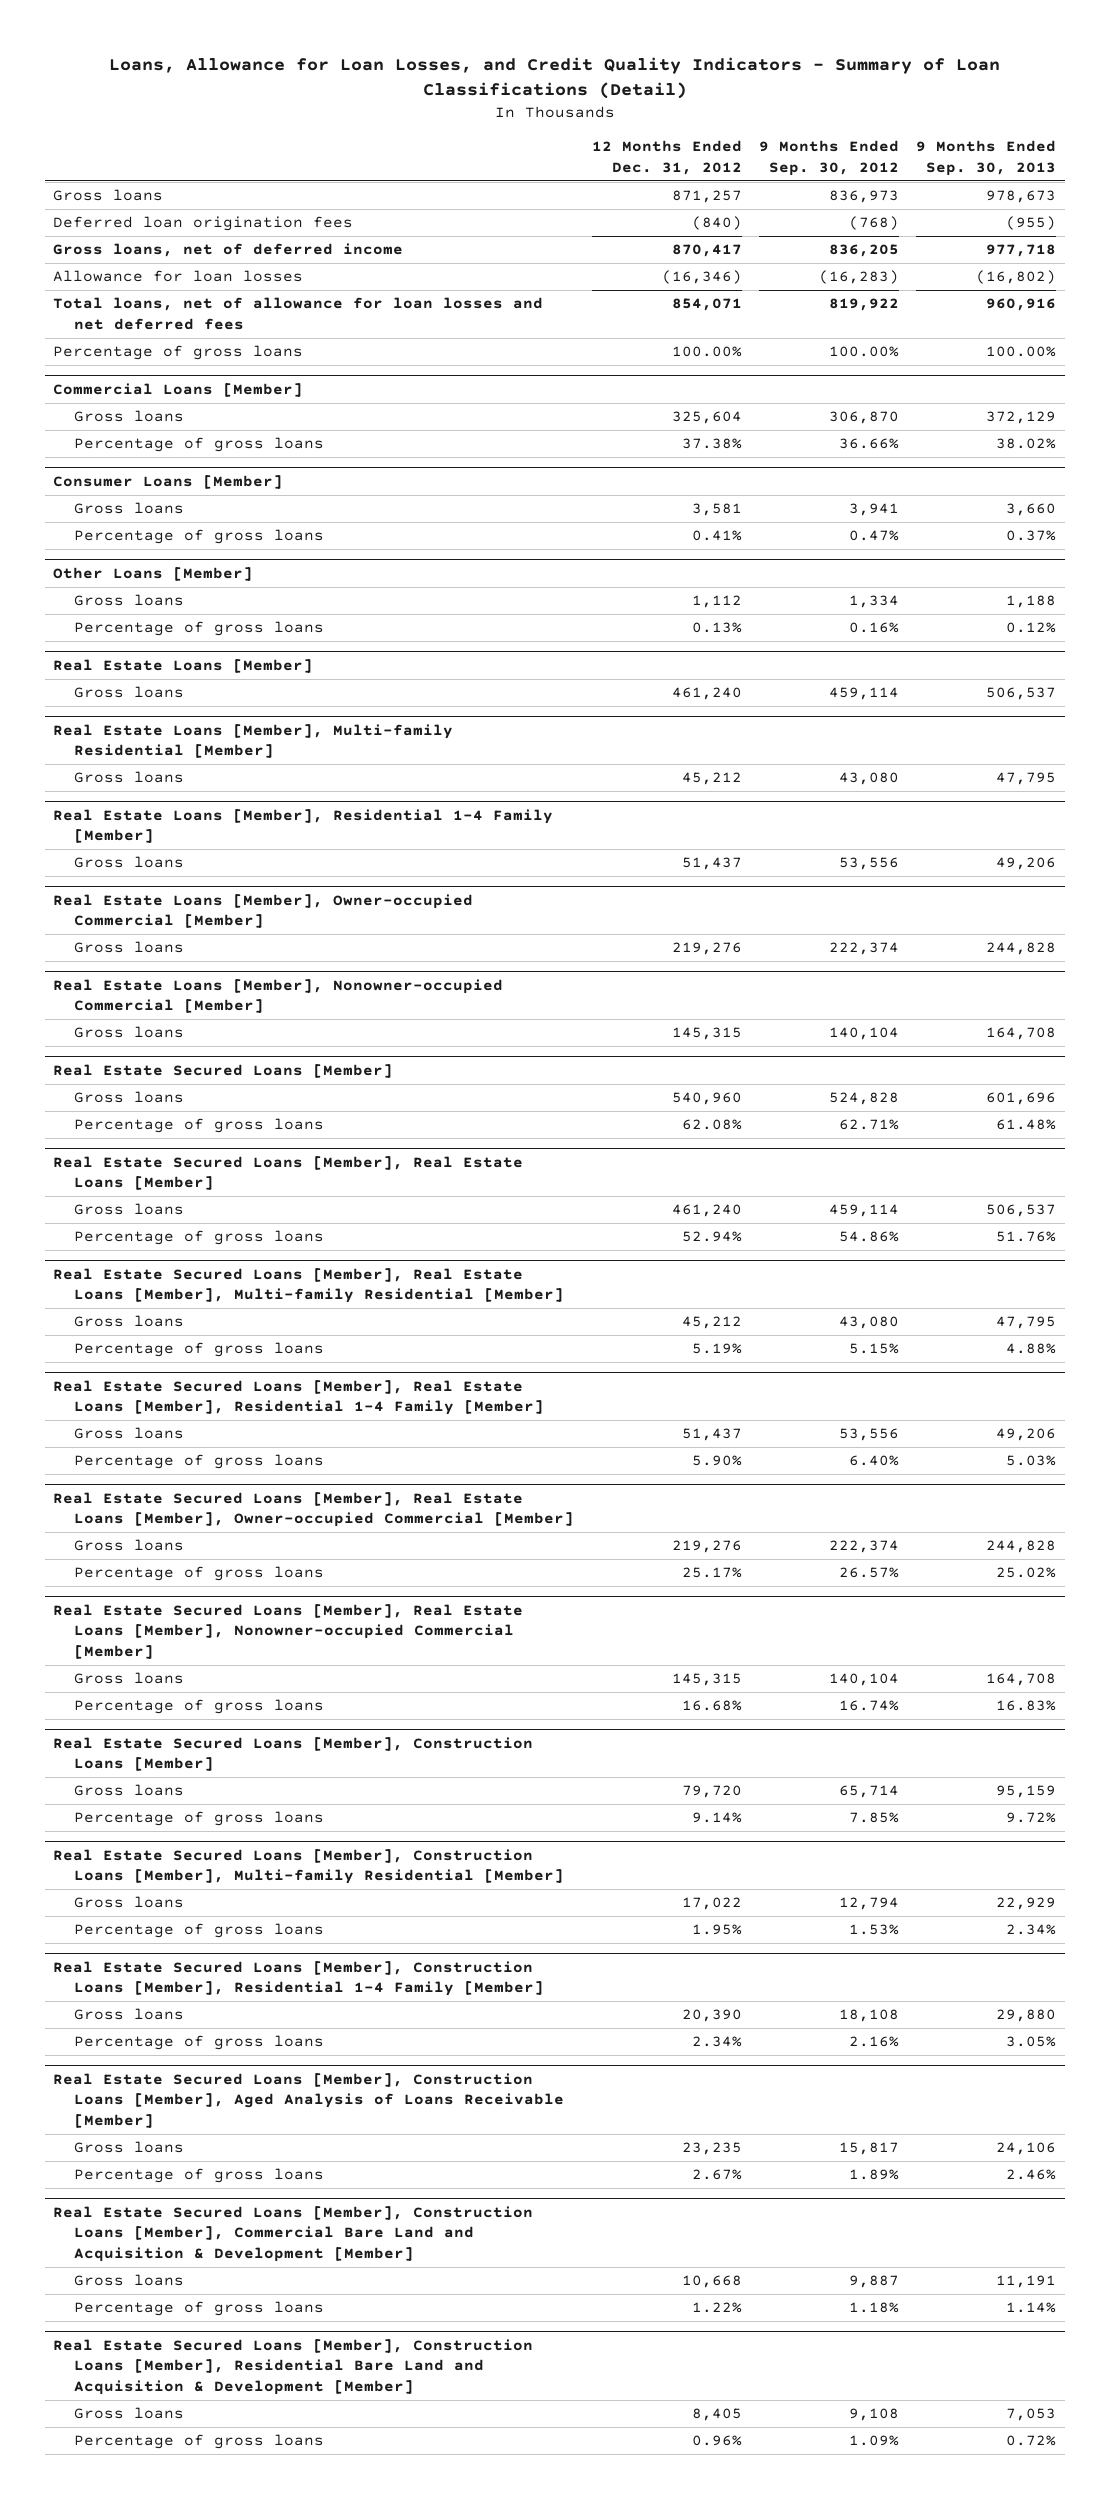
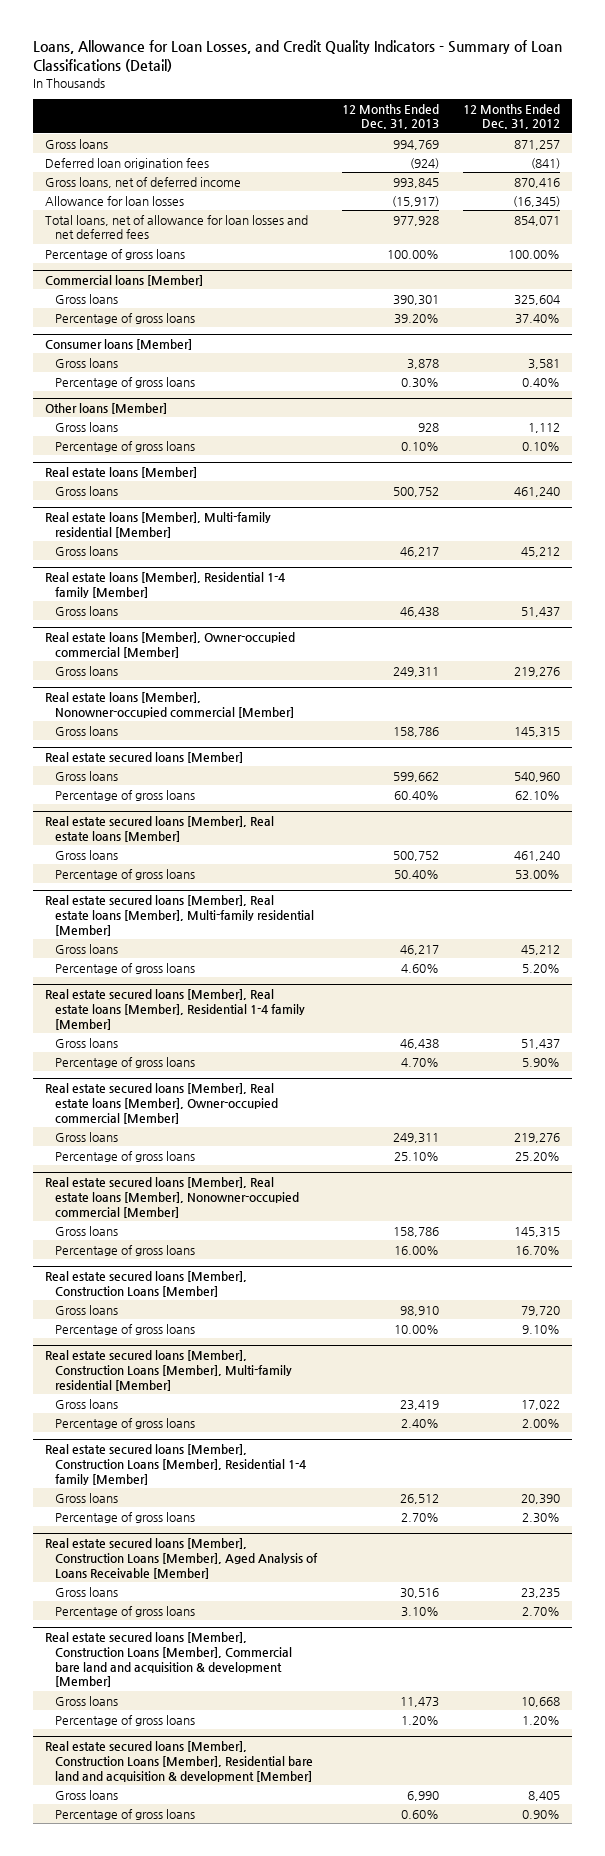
[758,140,899,177] 9 Months Ended Sep. 30, 2012 -> none
[916,140,1057,177] 9 Months Ended Sep. 30, 2013 -> none
none -> [341,103,439,130] 12 Months Ended Dec. 31, 2013
[691,216,742,231] (840) -> [531,157,561,169] (841)
[671,244,742,258] 870,417 -> [514,177,561,188] 870,416
[661,270,742,285] (16,346) -> [513,195,561,207] (16,345)
[53,382,304,397] Commercial Loans [Member] -> [44,275,203,287] Commercial loans [Member]
[681,438,742,450] 37.38% -> [515,313,561,324] 37.40%
[53,474,284,489] Consumer Loans [Member] -> [44,339,192,351] Consumer loans [Member]
[691,530,742,542] 0.41% -> [522,377,561,387] 0.40%
[53,566,254,581] Other Loans [Member] -> [44,403,167,415] Other loans [Member]
[691,622,742,634] 0.13% -> [522,441,561,451] 0.10%
[53,658,314,673] Real Estate Loans [Member] -> [44,467,197,479] Real estate loans [Member]
[53,723,454,759] Real Estate Loans [Member], Multi-family Residential [Member] -> [44,512,271,538] Real estate loans [Member], Multi-family residential [Member]
[53,808,554,844] Real Estate Loans [Member], Residential 1-4 Family [Member] -> [44,572,285,598] Real estate loans [Member], Residential 1-4 family [Member]
[53,893,474,929] Real Estate Loans [Member], Owner-occupied Commercial [Member] -> [44,632,295,658] Real estate loans [Member], Owner-occupied commercial [Member]
[53,978,504,1014] Real Estate Loans [Member], Nonowner-occupied Commercial [Member] -> [44,692,295,718] Real estate loans [Member], Nonowner-occupied commercial [Member]
[53,1063,394,1078] Real Estate Secured Loans [Member] -> [44,752,243,764] Real estate secured loans [Member]
[681,1119,742,1131] 62.08% -> [515,790,561,800] 62.10%
[53,1155,524,1191] Real Estate Secured Loans [Member], Real Estate Loans [Member] -> [44,816,274,842] Real estate secured loans [Member], Real estate loans [Member]
[681,1231,742,1243] 52.94% -> [515,869,561,880] 53.00%
[53,1267,565,1304] Real Estate Secured Loans [Member], Real Estate Loans [Member], Multi-family Residential [Member] -> [44,895,315,936] Real estate secured loans [Member], Real estate loans [Member], Multi-family residential [Member]
[691,1343,742,1355] 5.19% -> [522,963,561,973] 5.20%
[53,1379,545,1416] Real Estate Secured Loans [Member], Real Estate Loans [Member], Residential 1-4 Family [Member] -> [44,989,306,1030] Real estate secured loans [Member], Real estate loans [Member], Residential 1-4 family [Member]
[53,1491,575,1528] Real Estate Secured Loans [Member], Real Estate Loans [Member], Owner-occupied Commercial [Member] -> [44,1083,279,1124] Real estate secured loans [Member], Real estate loans [Member], Owner-occupied commercial [Member]
[681,1567,742,1579] 25.17% -> [515,1151,561,1161] 25.20%
[53,1603,524,1659] Real Estate Secured Loans [Member], Real Estate Loans [Member], Nonowner-occupied Commercial [Member] -> [44,1177,300,1218] Real estate secured loans [Member], Real estate loans [Member], Nonowner-occupied commercial [Member]
[681,1700,742,1712] 16.68% -> [515,1245,561,1255] 16.70%
[53,1736,534,1772] Real Estate Secured Loans [Member], Construction Loans [Member] -> [44,1271,247,1297] Real estate secured loans [Member], Construction Loans [Member]
[691,1812,742,1824] 9.14% -> [522,1324,561,1334] 9.10%
[53,1848,565,1885] Real Estate Secured Loans [Member], Construction Loans [Member], Multi-family Residential [Member] -> [44,1350,293,1391] Real estate secured loans [Member], Construction Loans [Member], Multi-family residential [Member]
[691,1924,742,1936] 1.95% -> [522,1418,561,1428] 2.00%
[53,1960,545,1997] Real Estate Secured Loans [Member], Construction Loans [Member], Residential 1-4 Family [Member] -> [44,1444,307,1485] Real estate secured loans [Member], Construction Loans [Member], Residential 1-4 family [Member]
[691,2036,742,2048] 2.34% -> [522,1512,561,1523] 2.30%
[53,2072,565,2128] Real Estate Secured Loans [Member], Construction Loans [Member], Aged Analysis of Loans Receivable [Member] -> [44,1538,319,1579] Real estate secured loans [Member], Construction Loans [Member], Aged Analysis of Loans Receivable [Member]
[691,2169,742,2181] 2.67% -> [522,1606,561,1616] 2.70%
[53,2205,534,2262] Real Estate Secured Loans [Member], Construction Loans [Member], Commercial Bare Land and Acquisition & Development [Member] -> [44,1632,293,1688] Real estate secured loans [Member], Construction Loans [Member], Commercial bare land and acquisition & development [Member]
[691,2302,742,2314] 1.22% -> [522,1715,561,1725] 1.20%
[53,2338,534,2395] Real Estate Secured Loans [Member], Construction Loans [Member], Residential Bare Land and Acquisition & Development [Member] -> [44,1741,314,1782] Real estate secured loans [Member], Construction Loans [Member], Residential bare land and acquisition & development [Member]
[691,2435,742,2447] 0.96% -> [522,1809,561,1819] 0.90%

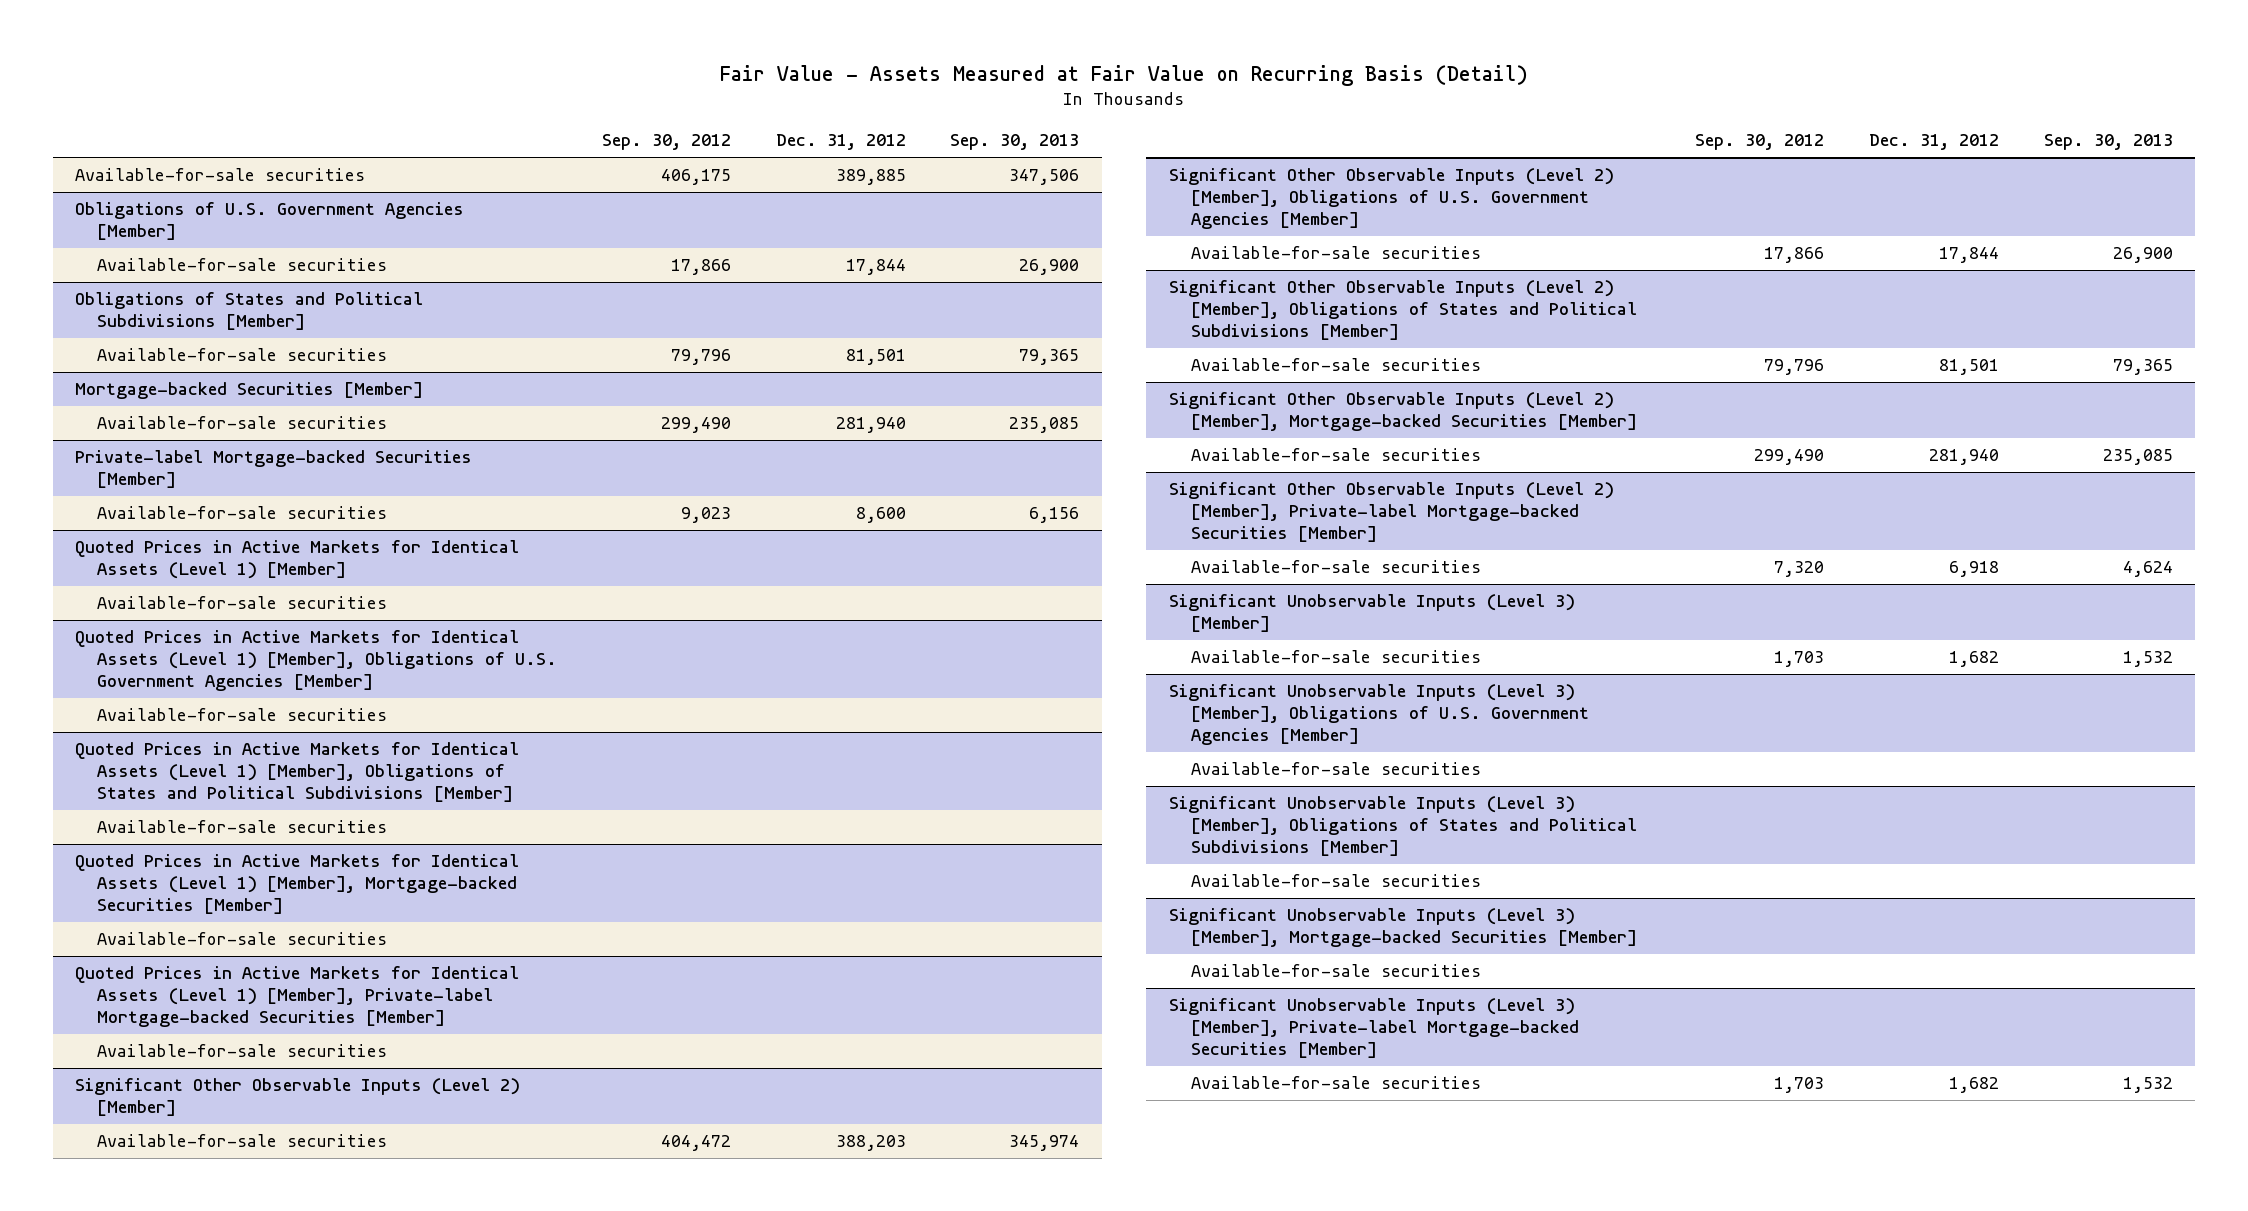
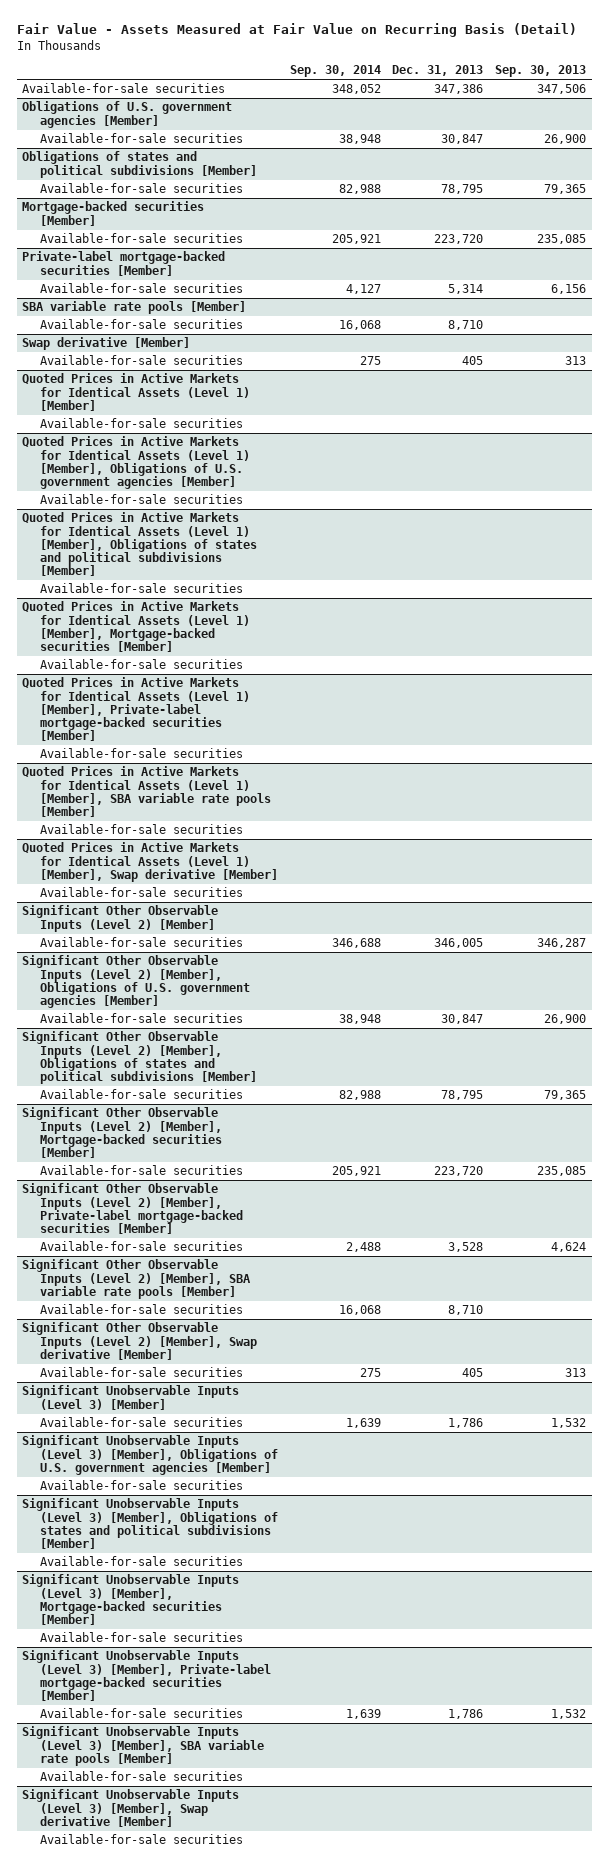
[602,134,732,151] Sep. 30, 2012 -> none
[775,134,906,151] Dec. 31, 2012 -> none
none -> [289,65,381,78] Sep. 30, 2014
none -> [392,65,484,77] Dec. 31, 2013
[75,202,465,241] Obligations of U.S. Government Agencies [Member] -> [22,101,233,128] Obligations of U.S. government agencies [Member]
[75,292,424,331] Obligations of States and Political Subdivisions [Member] -> [22,151,257,178] Obligations of states and political subdivisions [Member]
[75,382,424,400] Mortgage-backed Securities [Member] -> [22,201,205,226] Mortgage-backed securities [Member]
[75,450,473,489] Private-label Mortgage-backed Securities [Member] -> [22,251,226,276] Private-label mortgage-backed securities [Member]
none -> [22,301,247,315] SBA variable rate pools [Member]
none -> [39,319,243,330] Available-for-sale securities
none -> [22,337,191,351] Swap derivative [Member]
none -> [39,355,243,366] Available-for-sale securities
[75,630,558,692] Quoted Prices in Active Markets for Identical Assets (Level 1) [Member], Obligations of U.S. Government Agencies [Member] -> [22,436,250,489] Quoted Prices in Active Markets for Identical Assets (Level 1) [Member], Obligations of U.S. government agencies [Member]
[75,742,520,803] Quoted Prices in Active Markets for Identical Assets (Level 1) [Member], Obligations of States and Political Subdivisions [Member] -> [22,512,257,577] Quoted Prices in Active Markets for Identical Assets (Level 1) [Member], Obligations of states and political subdivisions [Member]
[75,854,520,915] Quoted Prices in Active Markets for Identical Assets (Level 1) [Member], Mortgage-backed Securities [Member] -> [22,601,250,652] Quoted Prices in Active Markets for Identical Assets (Level 1) [Member], Mortgage-backed securities [Member]
[75,966,520,1028] Quoted Prices in Active Markets for Identical Assets (Level 1) [Member], Private-label Mortgage-backed Securities [Member] -> [22,677,250,742] Quoted Prices in Active Markets for Identical Assets (Level 1) [Member], Private-label mortgage-backed securities [Member]
none -> [22,766,271,817] Quoted Prices in Active Markets for Identical Assets (Level 1) [Member], SBA variable rate pools [Member]
none -> [39,824,243,835] Available-for-sale securities
none -> [22,842,278,882] Quoted Prices in Active Markets for Identical Assets (Level 1) [Member], Swap derivative [Member]
none -> [39,887,243,898] Available-for-sale securities
[1009,1135,1080,1152] 345,974 -> [537,938,587,949] 346,287
[1168,168,1614,230] Significant Other Observable Inputs (Level 2) [Member], Obligations of U.S. Government Agencies [Member] -> [22,955,250,1008] Significant Other Observable Inputs (Level 2) [Member], Obligations of U.S. government agencies [Member]
[1168,280,1637,341] Significant Other Observable Inputs (Level 2) [Member], Obligations of States and Political Subdivisions [Member] -> [22,1031,257,1084] Significant Other Observable Inputs (Level 2) [Member], Obligations of states and political subdivisions [Member]
[1168,392,1637,432] Significant Other Observable Inputs (Level 2) [Member], Mortgage-backed Securities [Member] -> [22,1107,222,1158] Significant Other Observable Inputs (Level 2) [Member], Mortgage-backed securities [Member]
[1168,482,1614,543] Significant Other Observable Inputs (Level 2) [Member], Private-label Mortgage-backed Securities [Member] -> [22,1183,243,1234] Significant Other Observable Inputs (Level 2) [Member], Private-label mortgage-backed securities [Member]
none -> [22,1259,251,1299] Significant Other Observable Inputs (Level 2) [Member], SBA variable rate pools [Member]
none -> [39,1304,243,1315] Available-for-sale securities
none -> [22,1322,257,1360] Significant Other Observable Inputs (Level 2) [Member], Swap derivative [Member]
none -> [39,1367,243,1378] Available-for-sale securities
[1168,684,1589,746] Significant Unobservable Inputs (Level 3) [Member], Obligations of U.S. Government Agencies [Member] -> [22,1435,278,1475] Significant Unobservable Inputs (Level 3) [Member], Obligations of U.S. government agencies [Member]
[1168,796,1637,857] Significant Unobservable Inputs (Level 3) [Member], Obligations of States and Political Subdivisions [Member] -> [22,1498,278,1549] Significant Unobservable Inputs (Level 3) [Member], Obligations of states and political subdivisions [Member]
[1168,908,1637,948] Significant Unobservable Inputs (Level 3) [Member], Mortgage-backed Securities [Member] -> [22,1574,240,1625] Significant Unobservable Inputs (Level 3) [Member], Mortgage-backed securities [Member]
[1168,998,1579,1059] Significant Unobservable Inputs (Level 3) [Member], Private-label Mortgage-backed Securities [Member] -> [22,1650,271,1701] Significant Unobservable Inputs (Level 3) [Member], Private-label mortgage-backed securities [Member]
none -> [22,1726,264,1766] Significant Unobservable Inputs (Level 3) [Member], SBA variable rate pools [Member]
none -> [39,1771,243,1782] Available-for-sale securities
none -> [22,1789,240,1827] Significant Unobservable Inputs (Level 3) [Member], Swap derivative [Member]
none -> [39,1834,243,1845] Available-for-sale securities

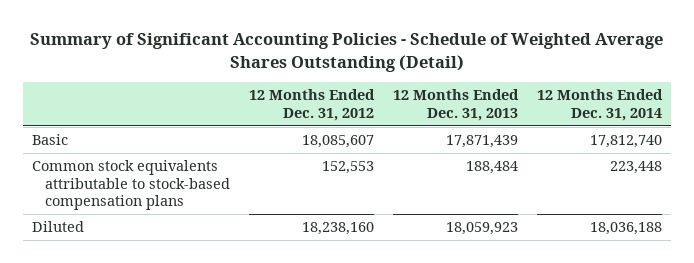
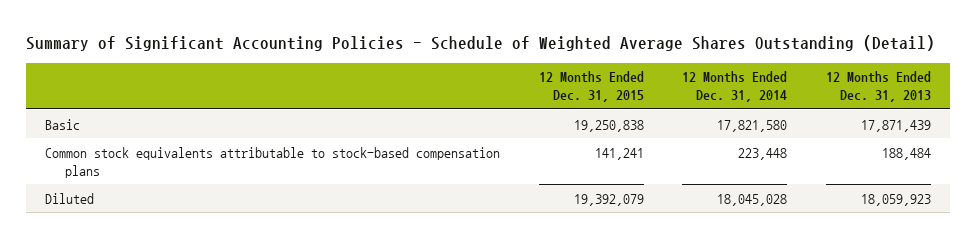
[249,89,376,122] 12 Months Ended Dec. 31, 2012 -> none
none -> [538,71,644,103] 12 Months Ended Dec. 31, 2015
[589,134,662,148] 17,812,740 -> [717,119,788,132] 17,821,580
[589,221,662,235] 18,036,188 -> [717,193,788,206] 18,045,028

